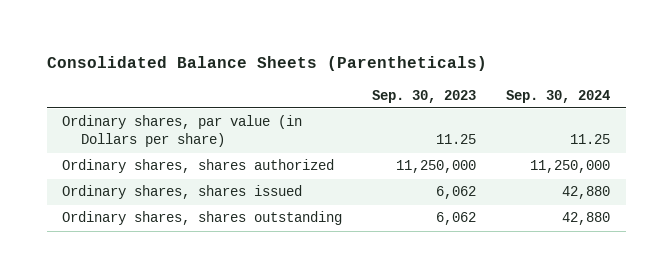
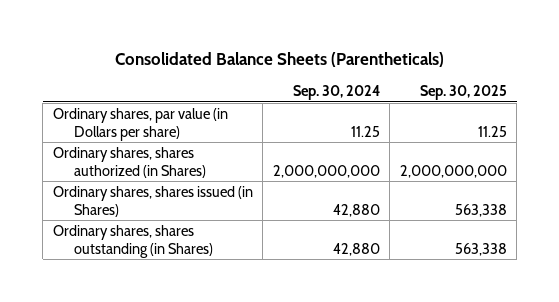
[372,89,477,103] Sep. 30, 2023 -> none
none -> [419,85,507,101] Sep. 30, 2025
[61,159,334,174] Ordinary shares, shares authorized -> [52,146,206,178] Ordinary shares, shares authorized (in Shares)
[530,160,611,174] 11,250,000 -> [272,164,380,178] 2,000,000,000
[61,185,302,200] Ordinary shares, shares issued -> [52,185,253,217] Ordinary shares, shares issued (in Shares)
[61,211,342,226] Ordinary shares, shares outstanding -> [52,224,213,258] Ordinary shares, shares outstanding (in Shares)

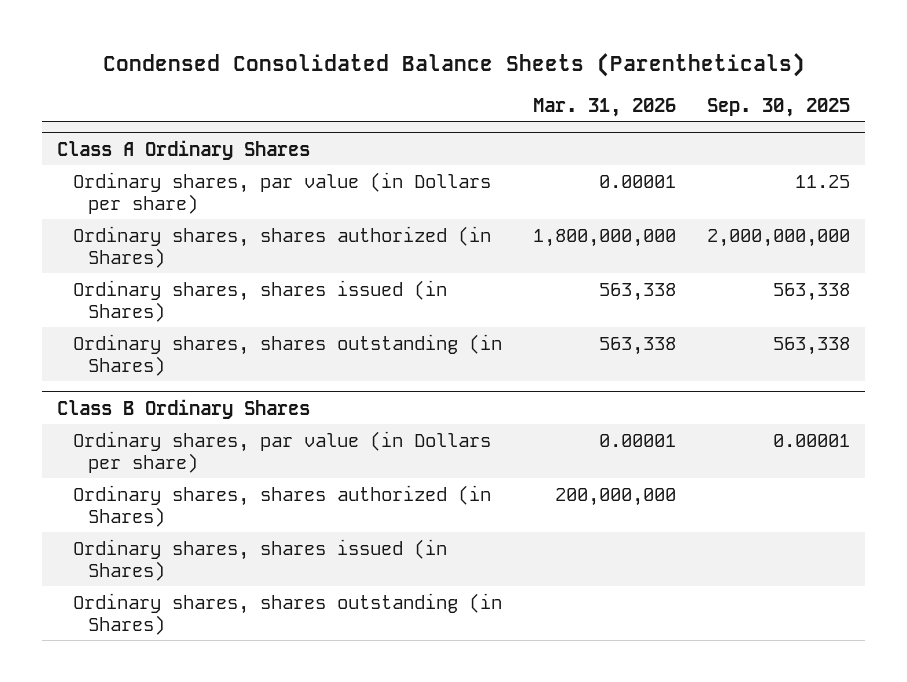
[114,52,444,68] Consolidated Balance Sheets (Parentheticals) -> [102,52,805,77] Condensed Consolidated Balance Sheets (Parentheticals)
[292,85,380,101] Sep. 30, 2024 -> none
none -> [532,97,676,117] Mar. 31, 2026
none -> [57,139,311,160] Class A Ordinary Shares
none -> [57,398,311,419] Class B Ordinary Shares
none -> [72,430,491,473] Ordinary shares, par value (in Dollars per share)
none -> [72,484,491,527] Ordinary shares, shares authorized (in Shares)
none -> [72,538,447,581] Ordinary shares, shares issued (in Shares)
none -> [72,592,502,635] Ordinary shares, shares outstanding (in Shares)

